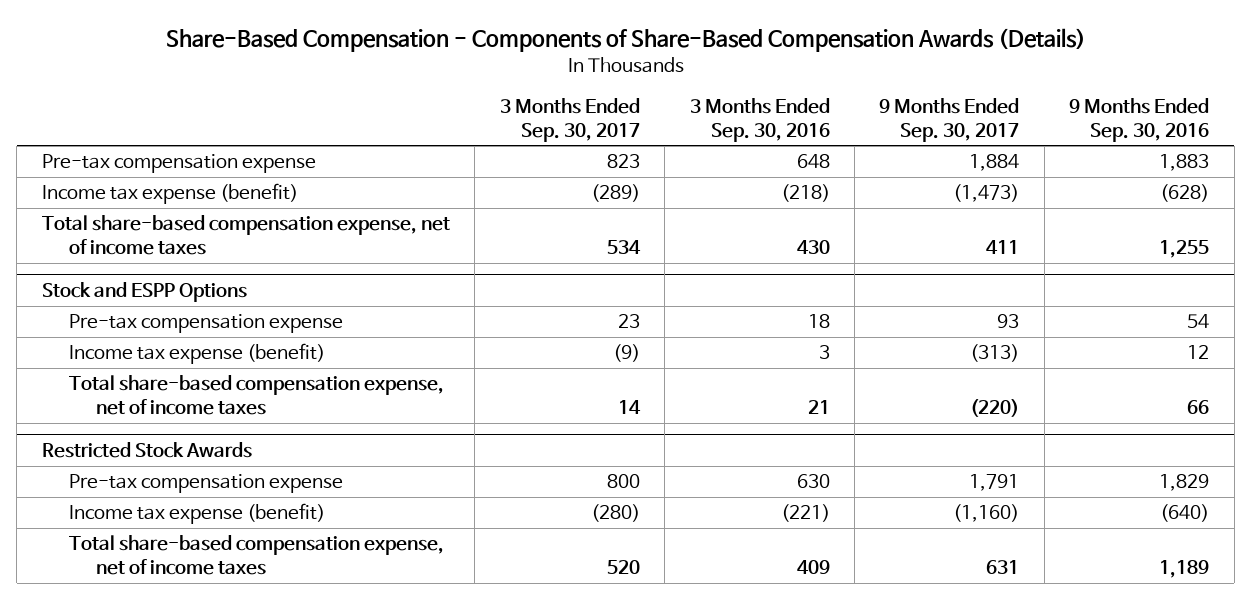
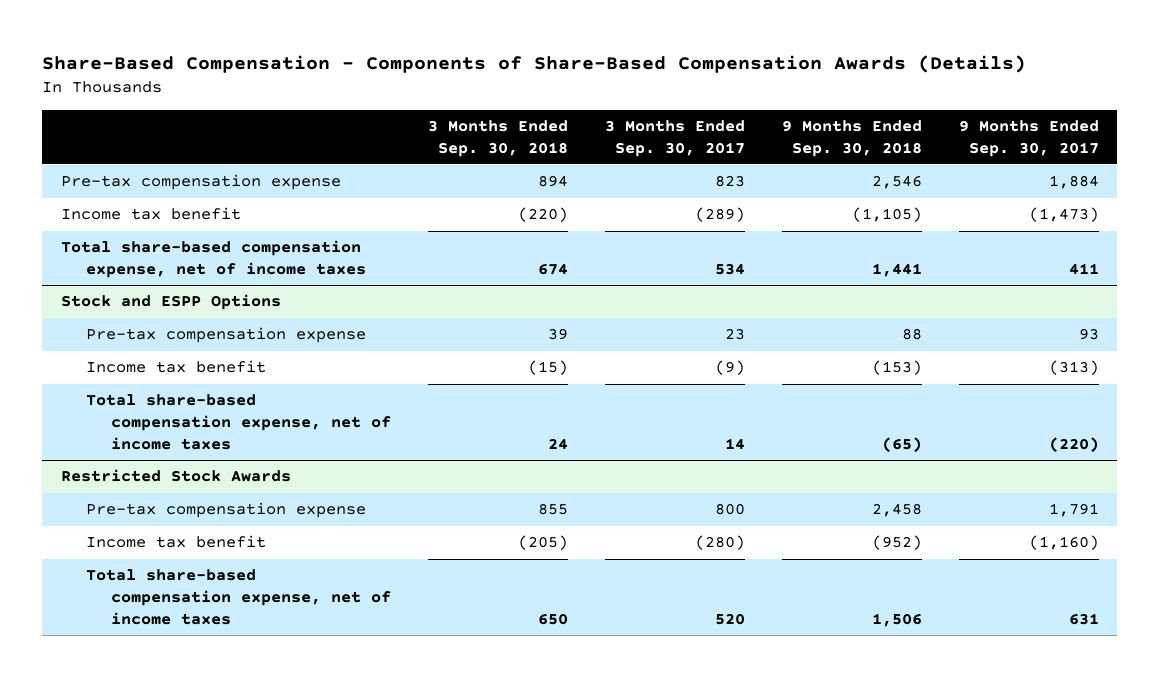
[689,98,830,142] 3 Months Ended Sep. 30, 2016 -> none
[1069,98,1210,142] 9 Months Ended Sep. 30, 2016 -> none
none -> [427,119,568,157] 3 Months Ended Sep. 30, 2018
none -> [781,119,922,157] 9 Months Ended Sep. 30, 2018
[41,183,298,205] Income tax expense (benefit) -> [60,207,241,221] Income tax benefit
[68,343,325,365] Income tax expense (benefit) -> [85,360,266,374] Income tax benefit
[68,503,325,525] Income tax expense (benefit) -> [85,535,266,549] Income tax benefit

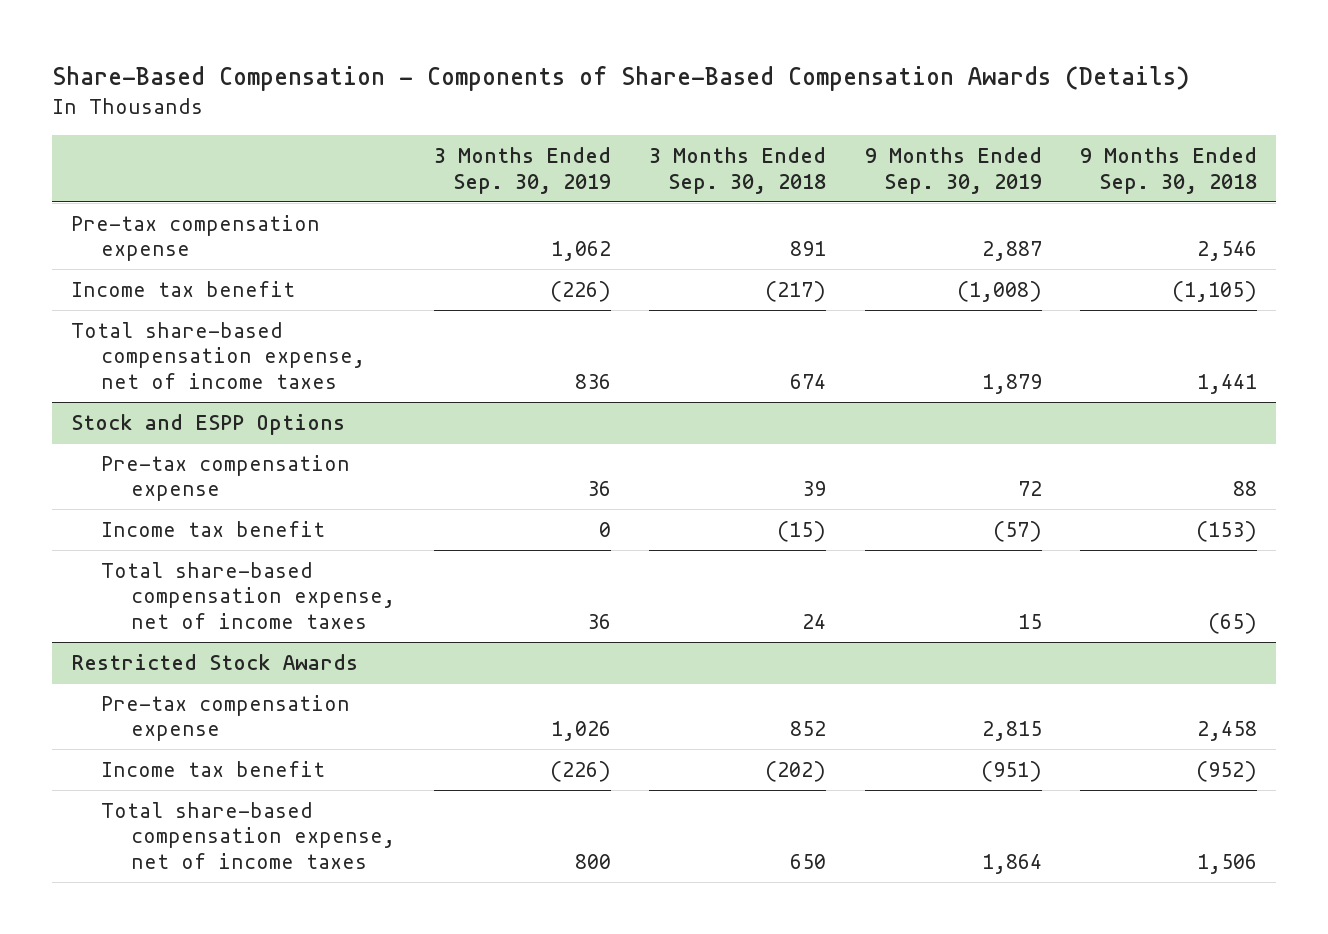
[604,119,745,157] 3 Months Ended Sep. 30, 2017 -> none
[958,119,1099,157] 9 Months Ended Sep. 30, 2017 -> none
none -> [433,146,611,194] 3 Months Ended Sep. 30, 2019
none -> [864,146,1042,194] 9 Months Ended Sep. 30, 2019
[537,175,568,188] 894 -> [790,241,827,257] 891
[517,207,568,223] (220) -> [765,280,827,302] (217)
[537,503,568,516] 855 -> [790,721,827,737] 852
[517,535,568,551] (205) -> [765,760,827,782] (202)

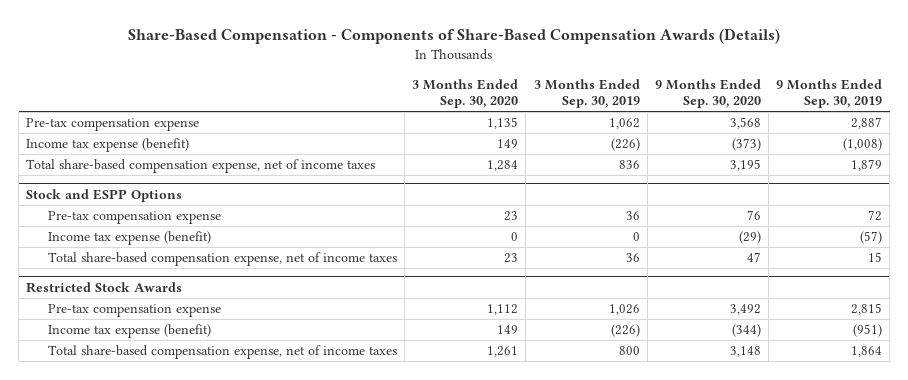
[649,146,827,194] 3 Months Ended Sep. 30, 2018 -> none
[1080,146,1258,194] 9 Months Ended Sep. 30, 2018 -> none
none -> [412,78,519,109] 3 Months Ended Sep. 30, 2020
none -> [654,78,761,109] 9 Months Ended Sep. 30, 2020
[71,280,296,297] Income tax benefit -> [26,138,190,153] Income tax expense (benefit)
[101,520,326,537] Income tax benefit -> [48,231,212,246] Income tax expense (benefit)
[101,760,326,777] Income tax benefit -> [48,324,212,339] Income tax expense (benefit)

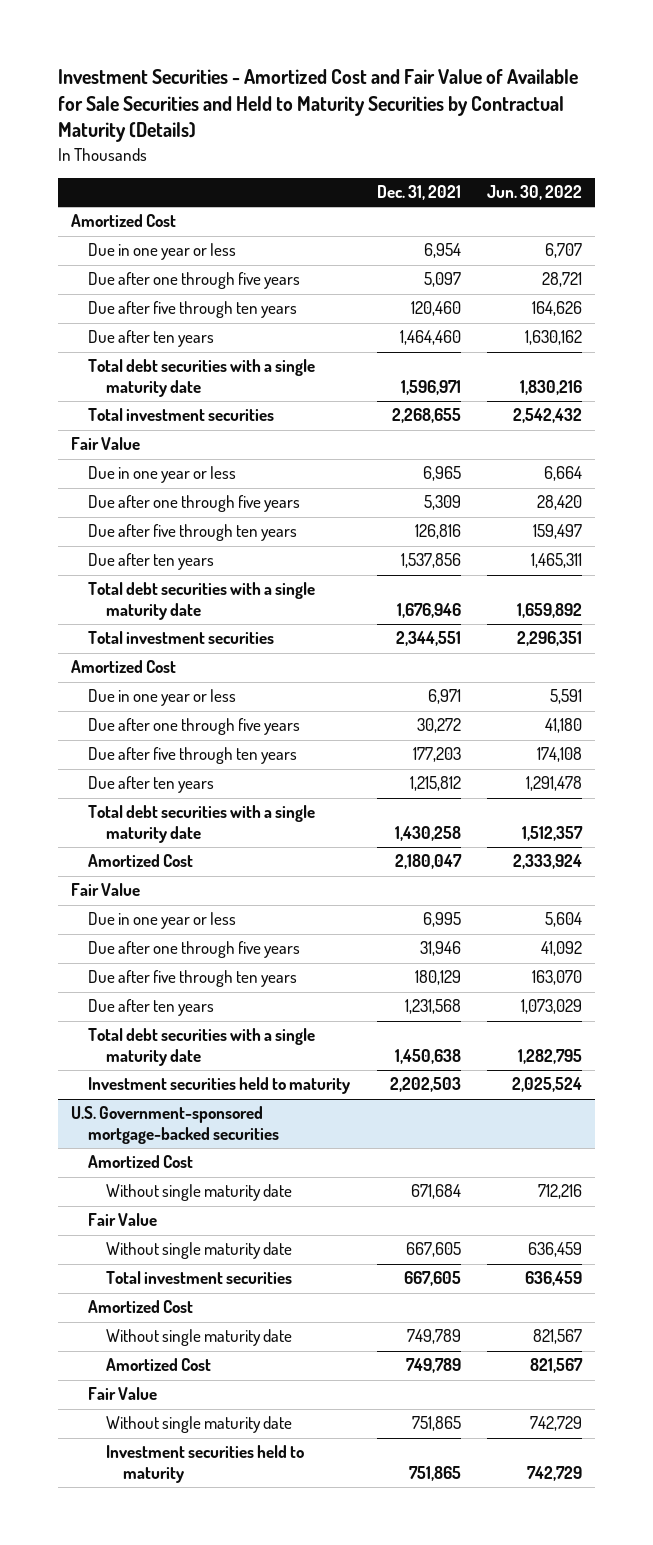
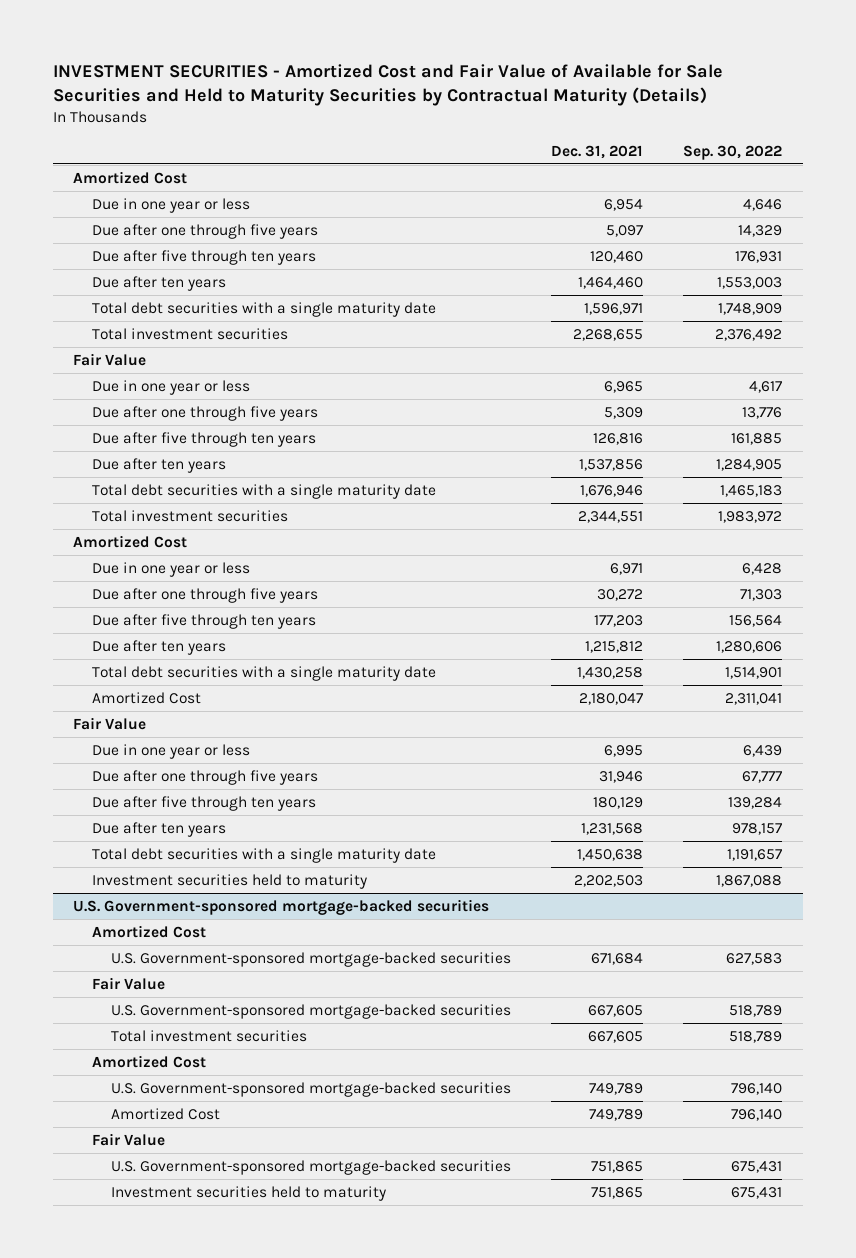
[57,69,578,143] Investment Securities - Amortized Cost and Fair Value of Available for Sale Securities and Held to Maturity Securities by Contractual Maturity (Details) -> [52,64,723,107] INVESTMENT SECURITIES - Amortized Cost and Fair Value of Available for Sale Securities and Held to Maturity Securities by Contractual Maturity (Details)
[486,185,582,201] Jun. 30, 2022 -> none
none -> [683,144,783,160] Sep. 30, 2022
[105,1184,292,1202] Without single maturity date -> [110,951,511,967] U.S. Government-sponsored mortgage-backed securities
[105,1242,292,1260] Without single maturity date -> [110,1003,511,1019] U.S. Government-sponsored mortgage-backed securities
[105,1329,292,1347] Without single maturity date -> [110,1081,511,1097] U.S. Government-sponsored mortgage-backed securities
[105,1416,292,1434] Without single maturity date -> [110,1159,511,1175] U.S. Government-sponsored mortgage-backed securities

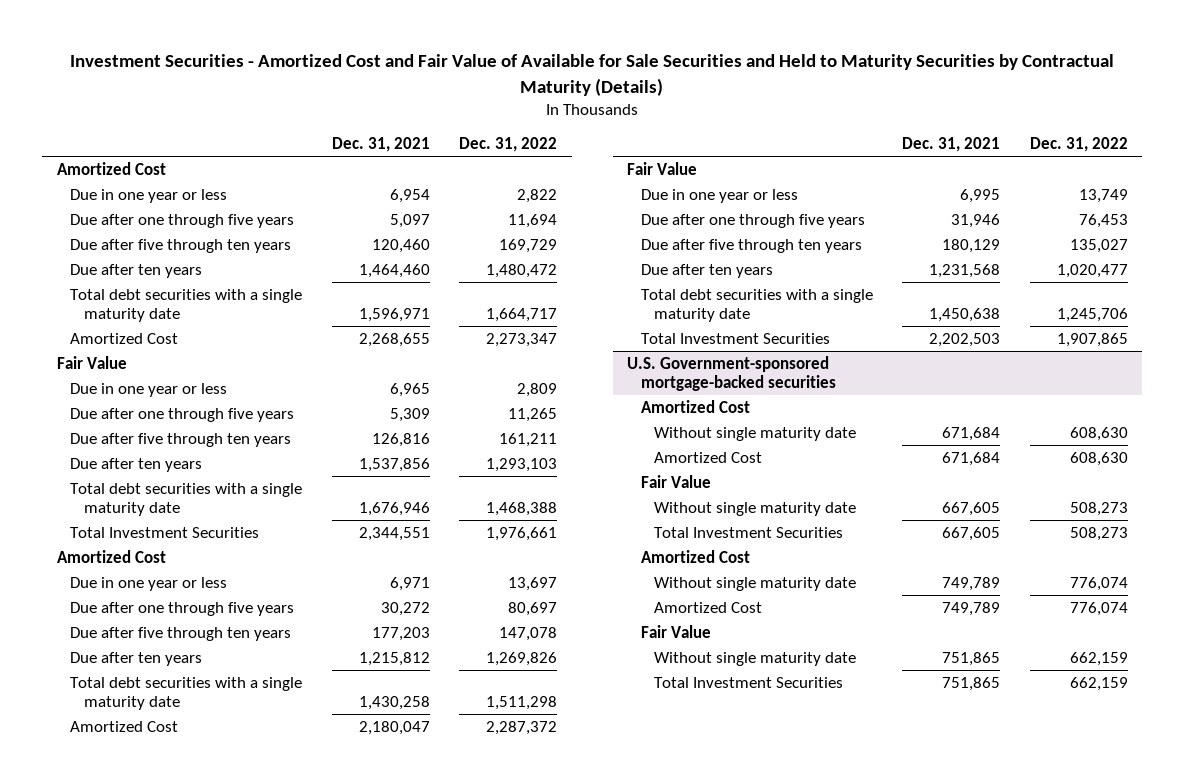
[52,64,723,107] INVESTMENT SECURITIES - Amortized Cost and Fair Value of Available for Sale Securities and Held to Maturity Securities by Contractual Maturity (Details) -> [70,54,1115,96] Investment Securities - Amortized Cost and Fair Value of Available for Sale Securities and Held to Maturity Securities by Contractual Maturity (Details)
[683,144,783,160] Sep. 30, 2022 -> none
none -> [459,137,558,153] Dec. 31, 2022
[91,327,288,340] Total investment securities -> [70,332,179,344] Amortized Cost
[91,509,288,522] Total investment securities -> [70,526,260,538] Total Investment Securities
[91,873,367,889] Investment securities held to maturity -> [640,332,830,344] Total Investment Securities
[110,951,511,967] U.S. Government-sponsored mortgage-backed securities -> [654,426,857,441] Without single maturity date
none -> [654,451,763,463] Amortized Cost
[110,1003,511,1019] U.S. Government-sponsored mortgage-backed securities -> [654,501,857,516] Without single maturity date
[110,1029,307,1042] Total investment securities -> [654,526,844,538] Total Investment Securities
[110,1081,511,1097] U.S. Government-sponsored mortgage-backed securities -> [654,576,857,591] Without single maturity date
[110,1159,511,1175] U.S. Government-sponsored mortgage-backed securities -> [654,651,857,666] Without single maturity date
[110,1185,386,1201] Investment securities held to maturity -> [654,676,844,688] Total Investment Securities

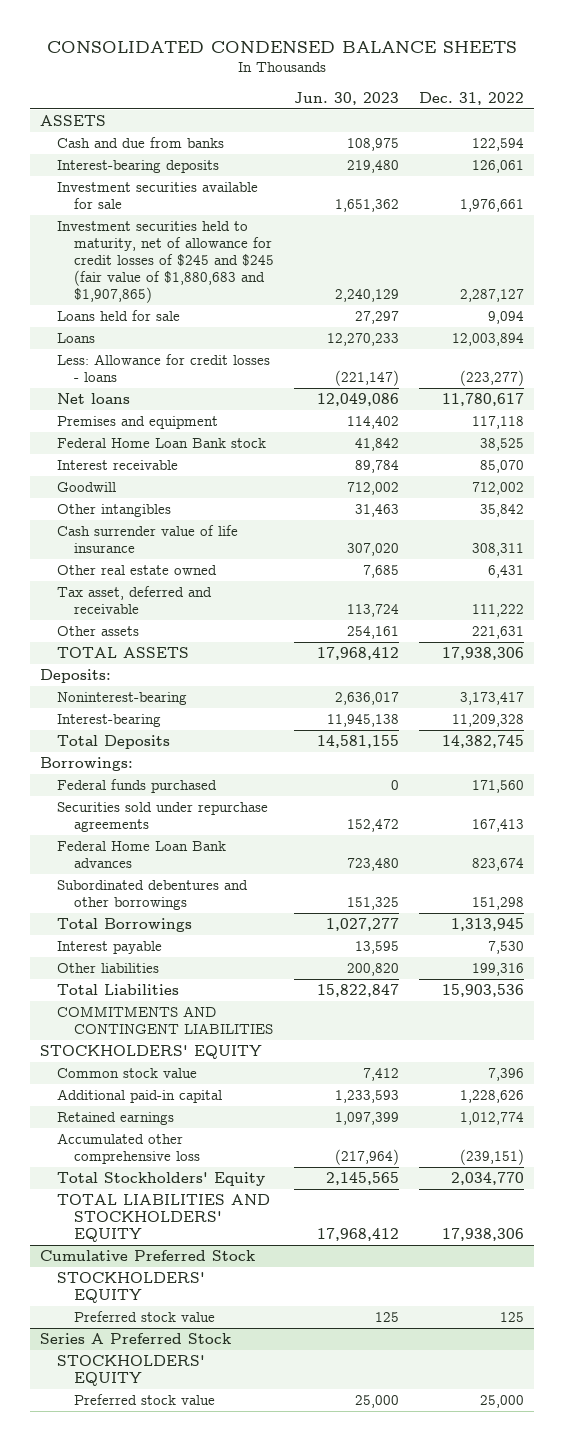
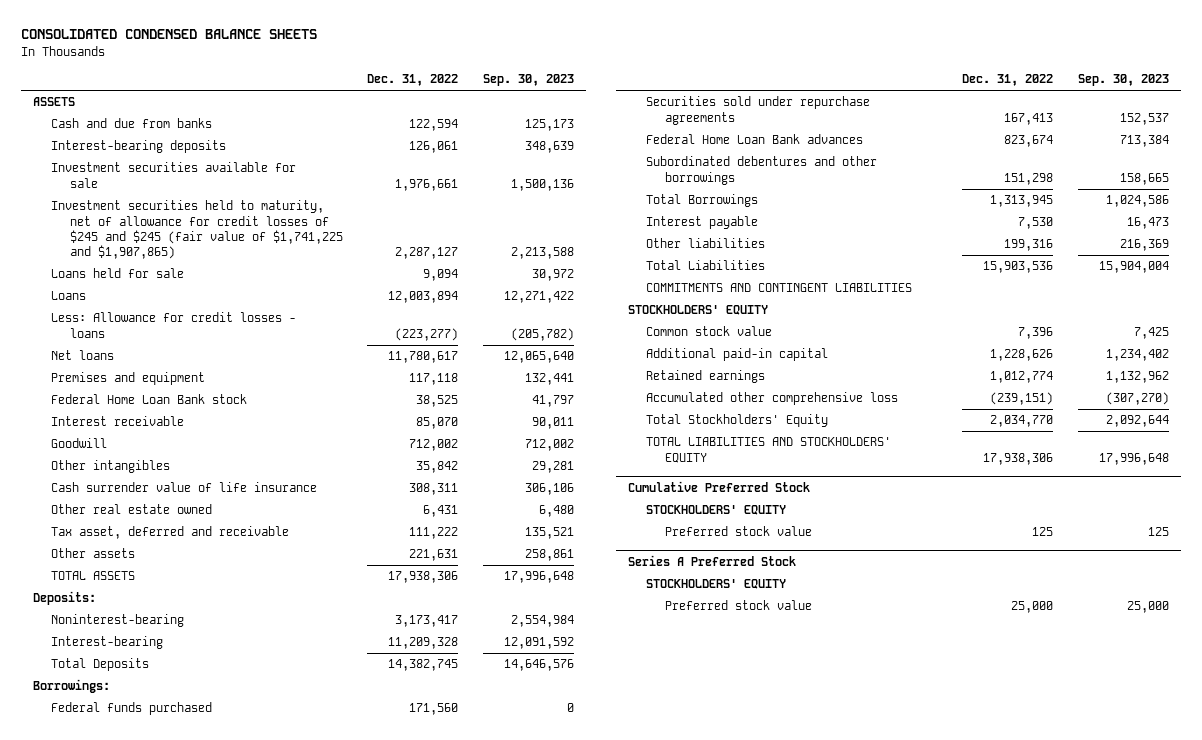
[293,91,399,105] Jun. 30, 2023 -> none
none -> [482,73,574,86] Sep. 30, 2023
[56,221,274,303] Investment securities held to maturity, net of allowance for credit losses of $245 and $245 (fair value of $1,880,683 and $1,907,865) -> [51,200,343,259] Investment securities held to maturity, net of allowance for credit losses of $245 and $245 (fair value of $1,741,225 and $1,907,865)

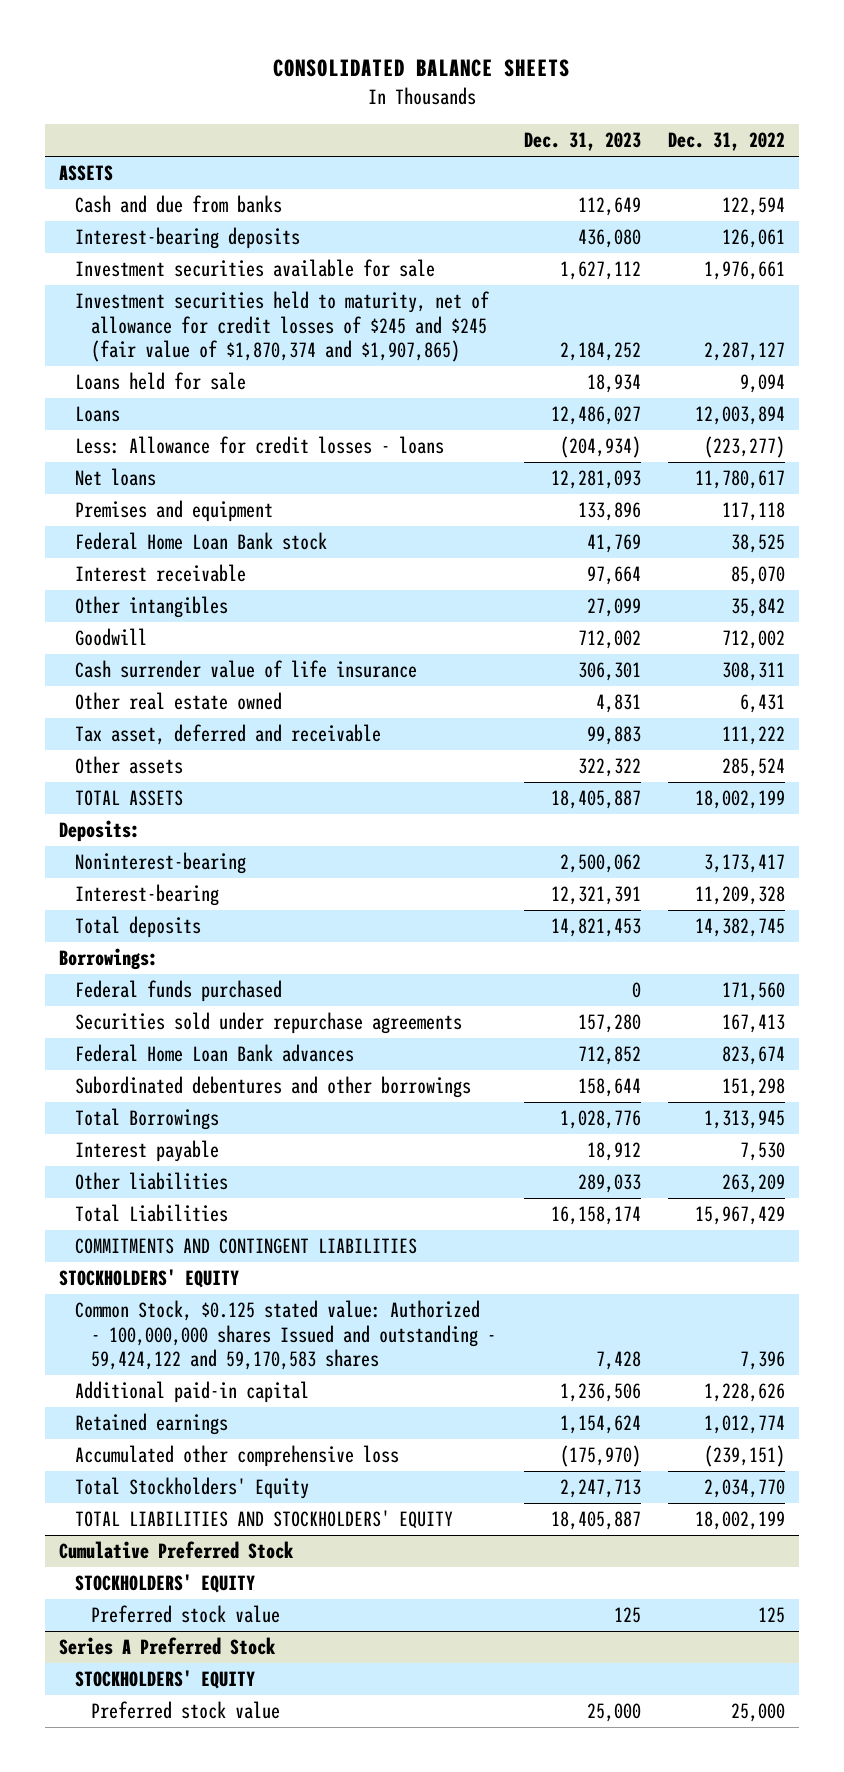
[20,29,317,40] CONSOLIDATED CONDENSED BALANCE SHEETS -> [273,59,571,78] CONSOLIDATED BALANCE SHEETS
[482,73,574,86] Sep. 30, 2023 -> none
none -> [523,132,641,152] Dec. 31, 2023
[51,200,343,259] Investment securities held to maturity, net of allowance for credit losses of $245 and $245 (fair value of $1,741,225 and $1,907,865) -> [74,291,490,363] Investment securities held to maturity, net of allowance for credit losses of $245 and $245 (fair value of $1,870,374 and $1,907,865)
[51,438,108,449] Goodwill -> [74,628,147,647] Goodwill
[409,549,459,562] 221,631 -> [722,758,786,778] 285,524
[388,571,459,584] 17,938,306 -> [695,790,786,810] 18,002,199
[51,658,150,672] Total Deposits -> [74,916,201,939] Total deposits
[1004,239,1054,252] 199,316 -> [722,1174,786,1194] 263,209
[983,261,1054,274] 15,903,536 -> [695,1206,786,1226] 15,967,429
[646,326,773,337] Common stock value -> [74,1300,496,1371] Common Stock, $0.125 stated value: Authorized - 100,000,000 shares Issued and outstanding - 59,424,122 and 59,170,583 shares
[983,452,1054,465] 17,938,306 -> [695,1511,786,1531] 18,002,199

